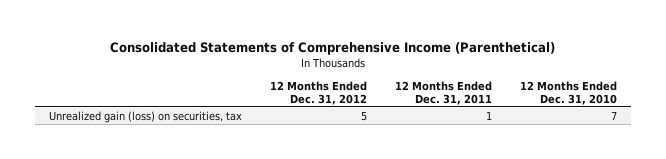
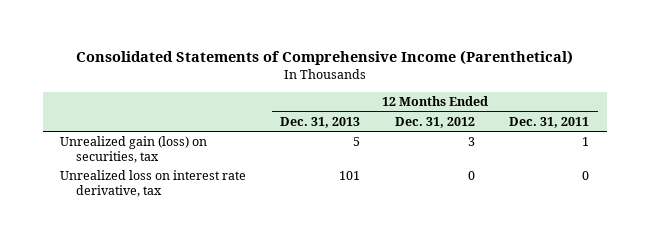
[519,81,617,106] 12 Months Ended Dec. 31, 2010 -> none
none -> [280,116,361,128] Dec. 31, 2013
[361,110,368,121] 5 -> [467,137,475,147] 3
none -> [59,170,246,197] Unrealized loss on interest rate derivative, tax

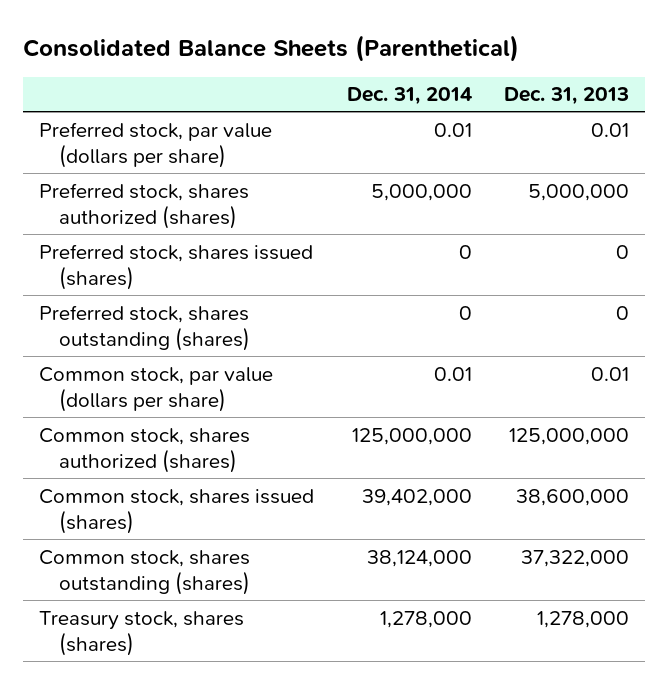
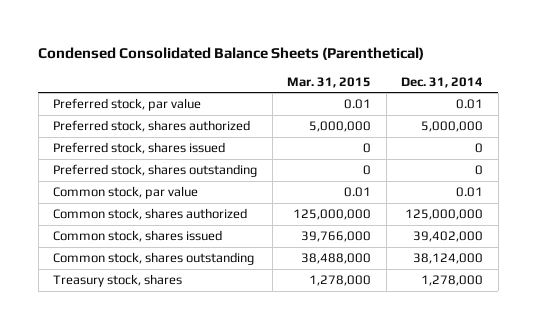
[23,34,520,62] Consolidated Balance Sheets (Parenthetical) -> [38,47,425,61] Condensed Consolidated Balance Sheets (Parenthetical)
[504,87,630,106] Dec. 31, 2013 -> none
none -> [287,76,372,88] Mar. 31, 2015
[39,121,273,168] Preferred stock, par value (dollars per share) -> [53,97,202,111] Preferred stock, par value
[39,182,250,229] Preferred stock, shares authorized (shares) -> [53,119,251,132] Preferred stock, shares authorized
[39,243,314,290] Preferred stock, shares issued (shares) -> [53,141,226,154] Preferred stock, shares issued
[39,304,251,351] Preferred stock, shares outstanding (shares) -> [53,163,258,177] Preferred stock, shares outstanding
[39,366,274,412] Common stock, par value (dollars per share) -> [53,185,199,199] Common stock, par value
[39,427,251,473] Common stock, shares authorized (shares) -> [53,207,248,220] Common stock, shares authorized
[39,488,315,534] Common stock, shares issued (shares) -> [53,229,223,242] Common stock, shares issued
[39,549,251,595] Common stock, shares outstanding (shares) -> [53,251,255,265] Common stock, shares outstanding
[39,610,245,656] Treasury stock, shares (shares) -> [53,273,183,287] Treasury stock, shares

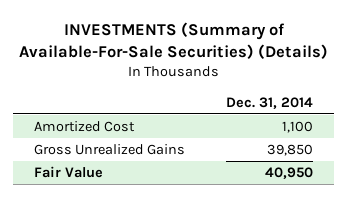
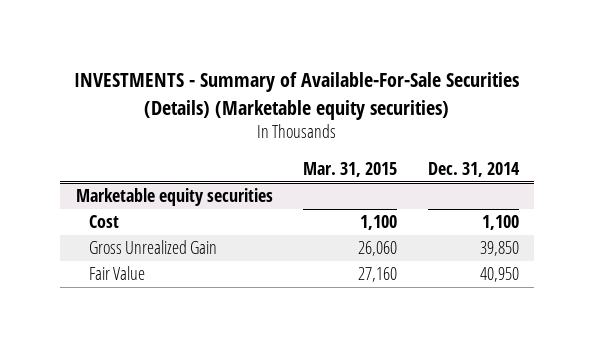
[18,21,328,60] INVESTMENTS (Summary of Available-For-Sale Securities) (Details) -> [74,72,520,120] INVESTMENTS - Summary of Available-For-Sale Securities (Details) (Marketable equity securities)
none -> [303,161,398,177] Mar. 31, 2015
none -> [75,188,273,207] Marketable equity securities
[33,121,135,133] Amortized Cost -> [88,215,119,229] Cost
[33,144,185,156] Gross Unrealized Gains -> [88,240,217,255] Gross Unrealized Gain

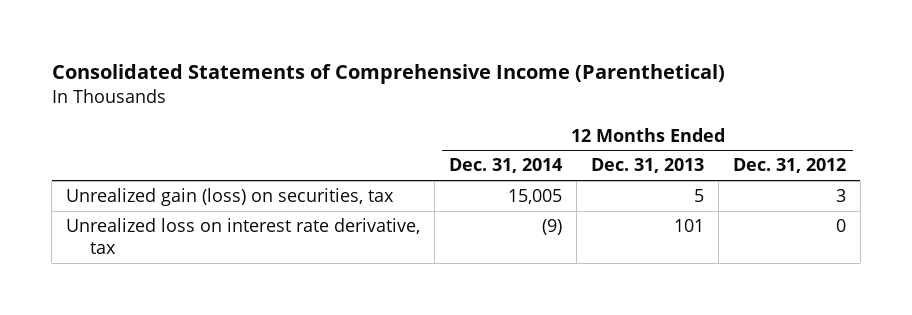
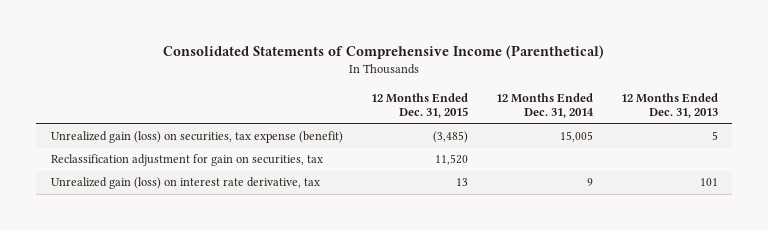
[732,158,846,174] Dec. 31, 2012 -> none
none -> [370,92,468,119] 12 Months Ended Dec. 31, 2015
[66,188,395,207] Unrealized gain (loss) on securities, tax -> [50,131,343,144] Unrealized gain (loss) on securities, tax expense (benefit)
none -> [50,154,323,167] Reclassification adjustment for gain on securities, tax
[66,218,421,255] Unrealized loss on interest rate derivative, tax -> [50,177,320,190] Unrealized gain (loss) on interest rate derivative, tax
[542,219,563,236] (9) -> [586,178,593,187] 9

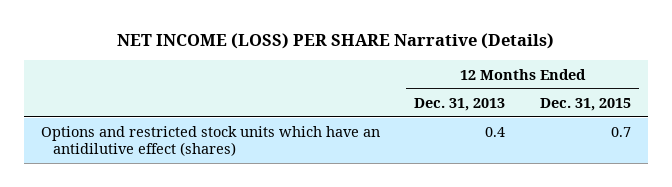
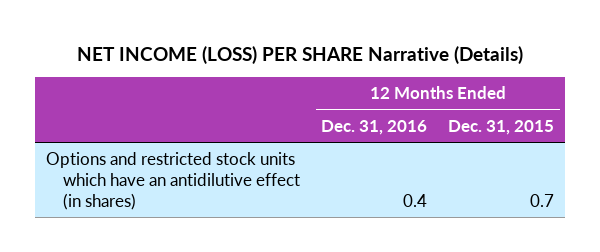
[414,97,506,111] Dec. 31, 2013 -> none
none -> [321,120,428,136] Dec. 31, 2016
[40,126,380,157] Options and restricted stock units which have an antidilutive effect (shares) -> [45,152,301,210] Options and restricted stock units which have an antidilutive effect (in shares)

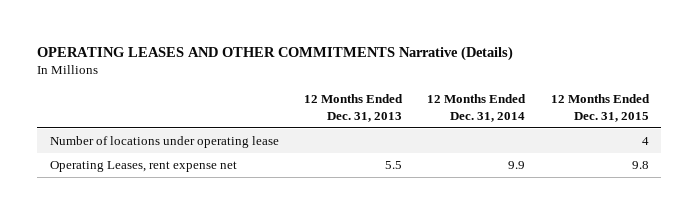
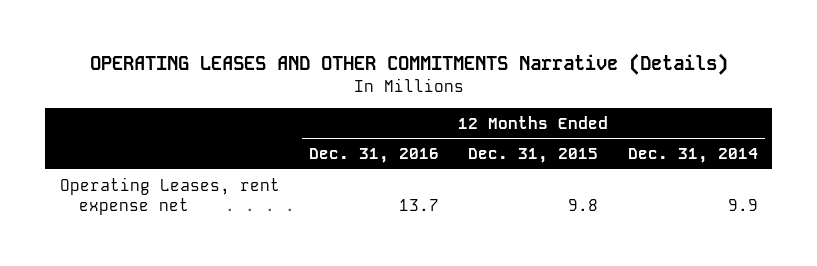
[303,94,403,122] 12 Months Ended Dec. 31, 2013 -> none
none -> [309,148,440,164] Dec. 31, 2016
[49,136,279,149] Number of locations under operating lease -> none

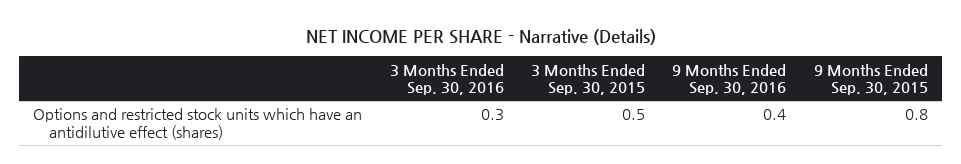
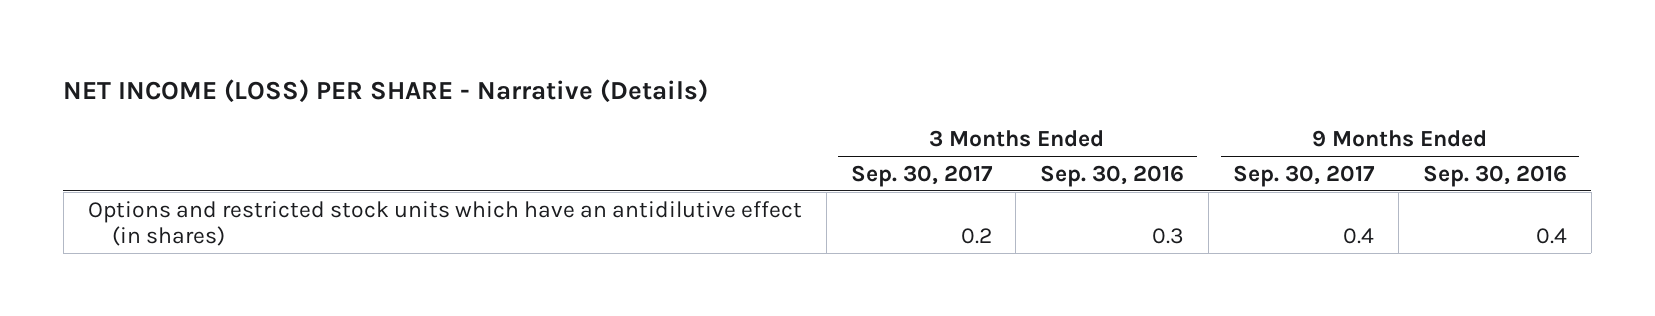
[305,28,656,45] NET INCOME PER SHARE - Narrative (Details) -> [63,78,709,103] NET INCOME (LOSS) PER SHARE - Narrative (Details)
[531,63,646,96] 3 Months Ended Sep. 30, 2015 -> none
[813,63,928,96] 9 Months Ended Sep. 30, 2015 -> none
none -> [850,164,993,187] Sep. 30, 2017
none -> [1233,164,1376,187] Sep. 30, 2017
[33,108,363,140] Options and restricted stock units which have an antidilutive effect (shares) -> [87,200,802,246] Options and restricted stock units which have an antidilutive effect (in shares)

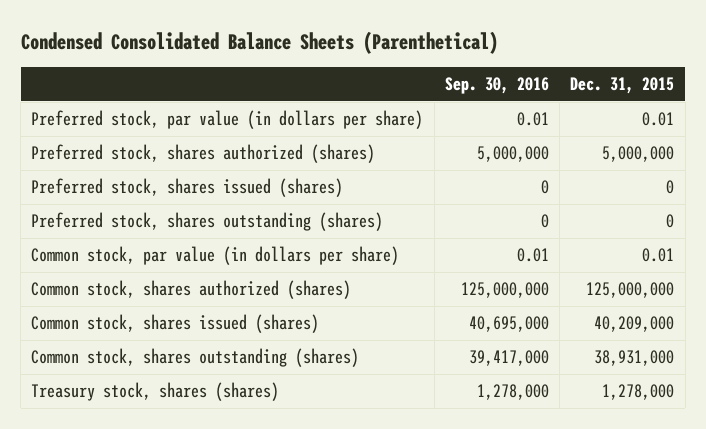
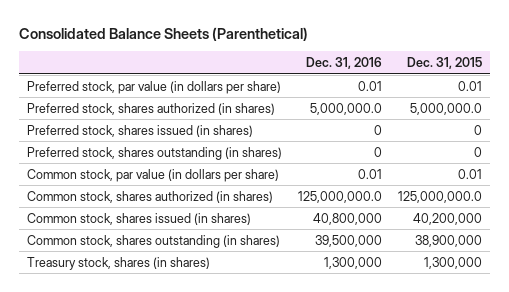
[20,30,498,54] Condensed Consolidated Balance Sheets (Parenthetical) -> [19,26,309,41] Consolidated Balance Sheets (Parenthetical)
[444,77,549,95] Sep. 30, 2016 -> none
none -> [306,56,383,69] Dec. 31, 2016
[31,144,376,164] Preferred stock, shares authorized (shares) -> [27,102,276,115] Preferred stock, shares authorized (in shares)
[602,146,675,163] 5,000,000 -> [410,102,483,115] 5,000,000.0
[31,178,344,198] Preferred stock, shares issued (shares) -> [27,124,254,137] Preferred stock, shares issued (in shares)
[31,212,384,232] Preferred stock, shares outstanding (shares) -> [27,146,283,160] Preferred stock, shares outstanding (in shares)
[31,280,352,300] Common stock, shares authorized (shares) -> [27,190,274,203] Common stock, shares authorized (in shares)
[586,282,675,299] 125,000,000 -> [398,190,483,203] 125,000,000.0
[31,314,320,334] Common stock, shares issued (shares) -> [27,212,252,225] Common stock, shares issued (in shares)
[594,316,675,333] 40,209,000 -> [413,212,483,225] 40,200,000
[31,348,360,368] Common stock, shares outstanding (shares) -> [27,234,281,248] Common stock, shares outstanding (in shares)
[594,350,675,367] 38,931,000 -> [415,234,483,247] 38,900,000
[31,382,280,402] Treasury stock, shares (shares) -> [27,256,211,270] Treasury stock, shares (in shares)
[602,384,675,401] 1,278,000 -> [424,256,483,269] 1,300,000

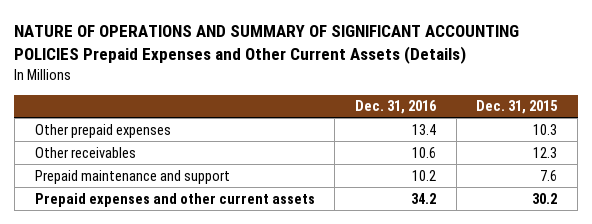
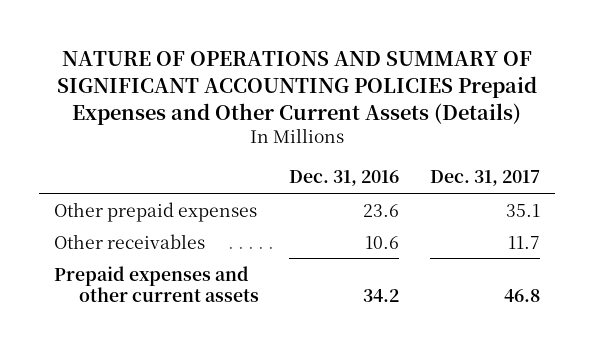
[476,100,559,115] Dec. 31, 2015 -> none
none -> [429,170,540,187] Dec. 31, 2017
[411,123,436,135] 13.4 -> [363,203,400,217] 23.6
[34,169,230,184] Prepaid maintenance and support -> none

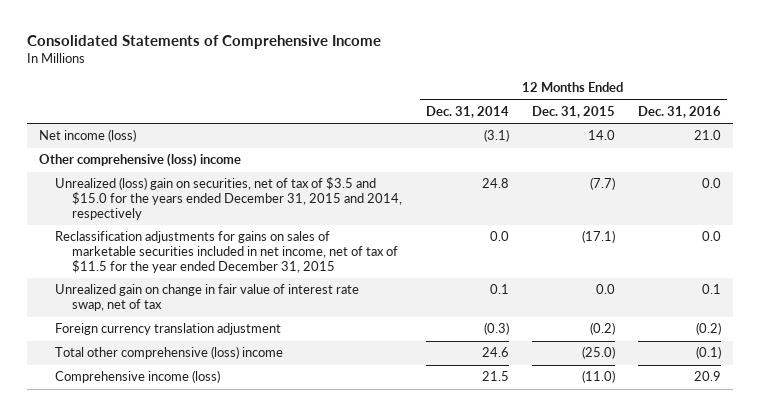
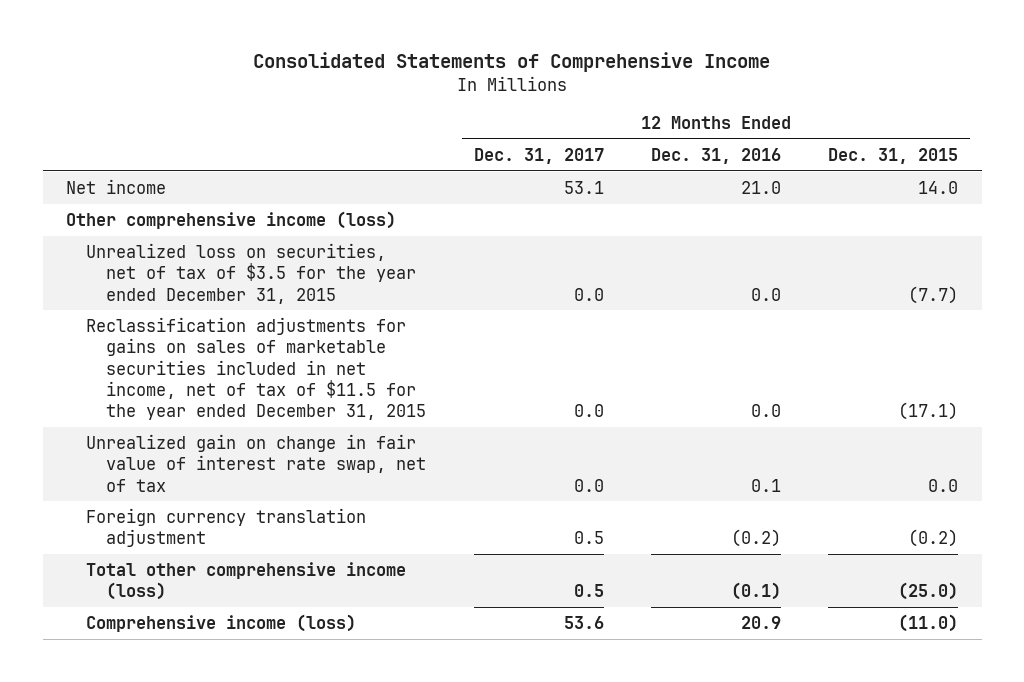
[425,105,509,118] Dec. 31, 2014 -> none
none -> [473,147,604,164] Dec. 31, 2017
[38,129,136,143] Net income (loss) -> [66,178,167,194] Net income
[38,153,241,168] Other comprehensive (loss) income -> [66,210,397,229] Other comprehensive income (loss)
[55,177,403,221] Unrealized (loss) gain on securities, net of tax of $3.5 and $15.0 for the years ended December 31, 2015 and 2014, respectively -> [86,242,417,304] Unrealized loss on securities, net of tax of $3.5 for the year ended December 31, 2015
[55,346,284,360] Total other comprehensive (loss) income -> [86,561,407,601] Total other comprehensive income (loss)

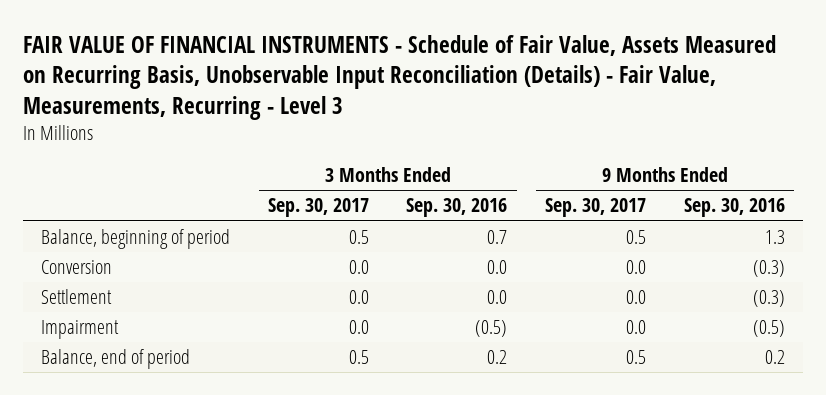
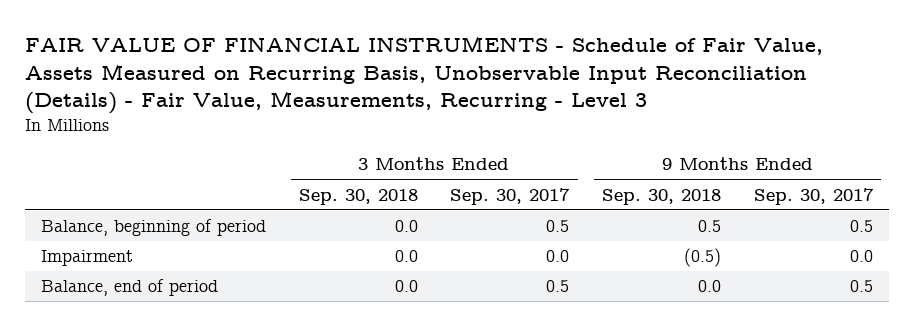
[406,198,508,218] Sep. 30, 2016 -> none
[683,198,785,218] Sep. 30, 2016 -> none
none -> [298,188,418,205] Sep. 30, 2018
none -> [602,188,722,205] Sep. 30, 2018
[41,260,113,275] Conversion -> none
[41,289,113,305] Settlement -> none

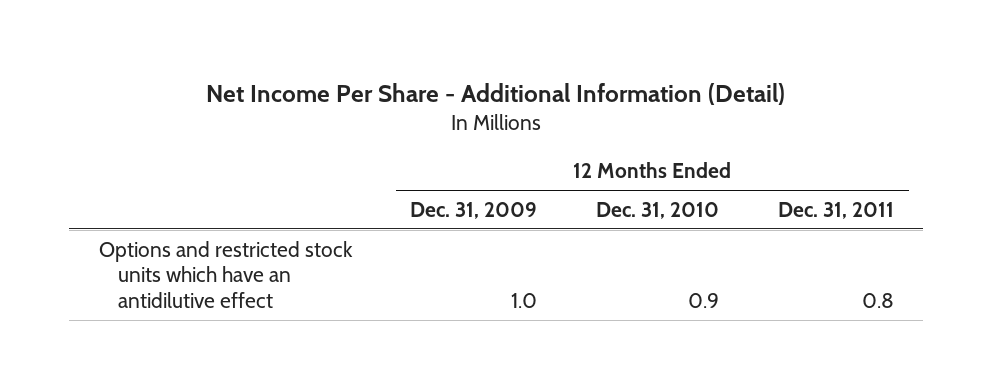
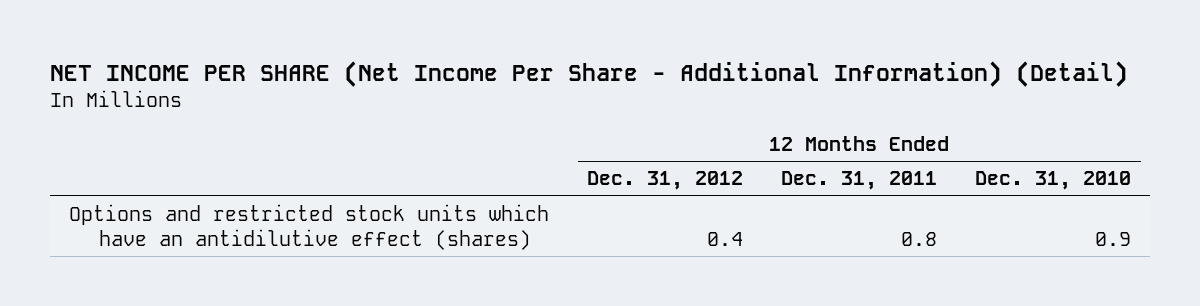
[206,82,786,105] Net Income Per Share - Additional Information (Detail) -> [50,60,1129,87] NET INCOME PER SHARE (Net Income Per Share - Additional Information) (Detail)
[410,201,538,219] Dec. 31, 2009 -> none
none -> [587,171,744,191] Dec. 31, 2012
[98,240,353,308] Options and restricted stock units which have an antidilutive effect -> [69,204,550,250] Options and restricted stock units which have an antidilutive effect (shares)

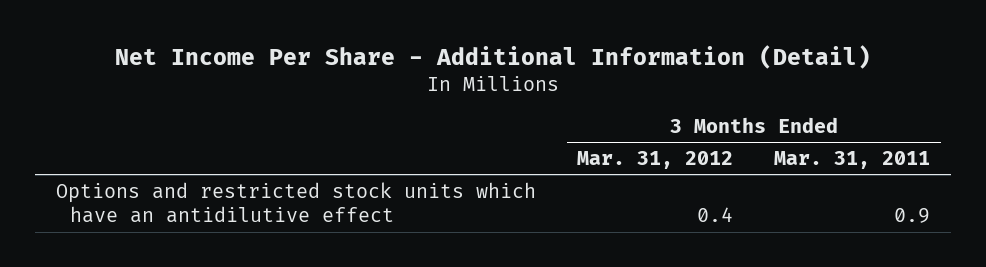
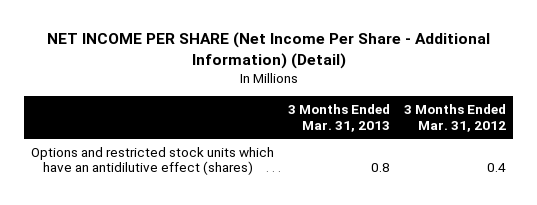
[115,45,872,70] Net Income Per Share - Additional Information (Detail) -> [46,32,490,70] NET INCOME PER SHARE (Net Income Per Share - Additional Information) (Detail)
[774,151,931,170] Mar. 31, 2011 -> none
none -> [288,104,391,132] 3 Months Ended Mar. 31, 2013
[55,181,536,224] Options and restricted stock units which have an antidilutive effect -> [30,146,274,176] Options and restricted stock units which have an antidilutive effect (shares)

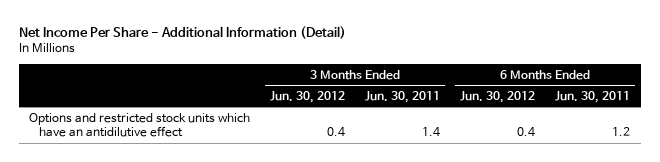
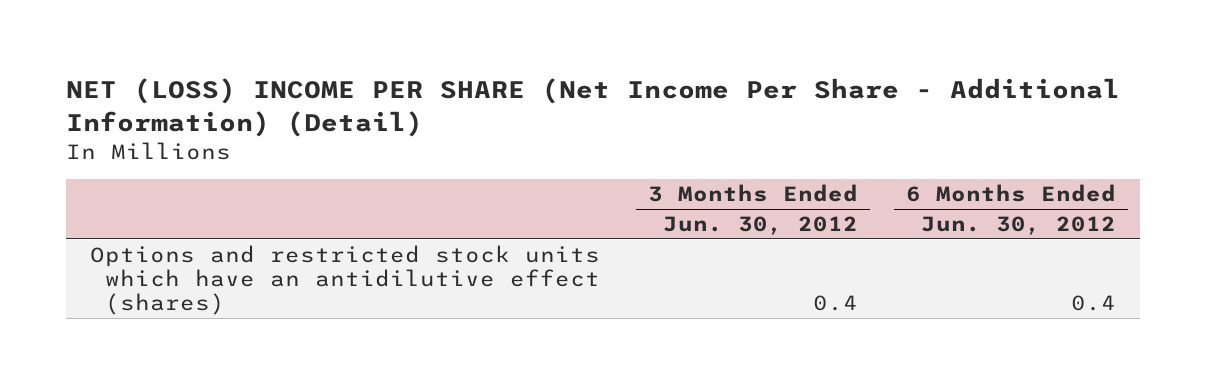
[19,25,347,39] Net Income Per Share - Additional Information (Detail) -> [66,78,1121,137] NET (LOSS) INCOME PER SHARE (Net Income Per Share - Additional Information) (Detail)
[365,90,441,103] Jun. 30, 2011 -> none
[555,90,631,103] Jun. 30, 2011 -> none
[29,112,251,138] Options and restricted stock units which have an antidilutive effect -> [90,245,601,316] Options and restricted stock units which have an antidilutive effect (shares)

